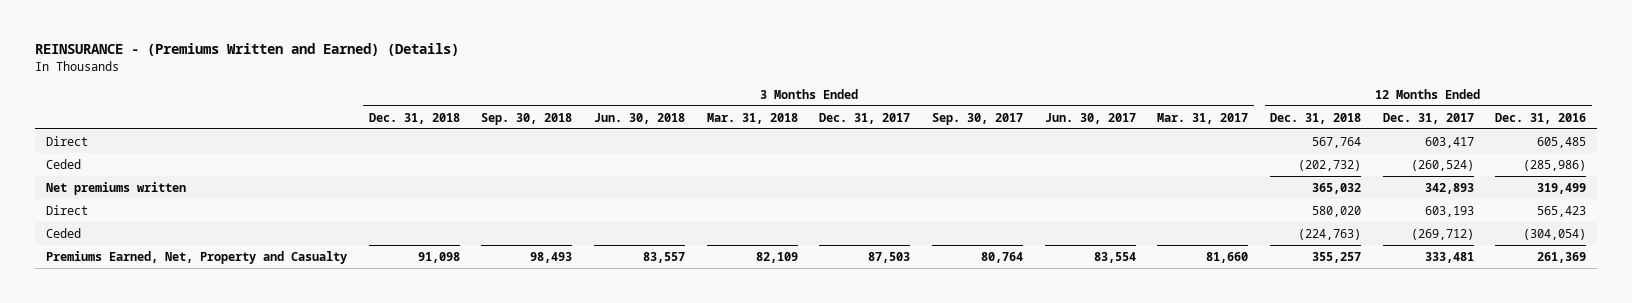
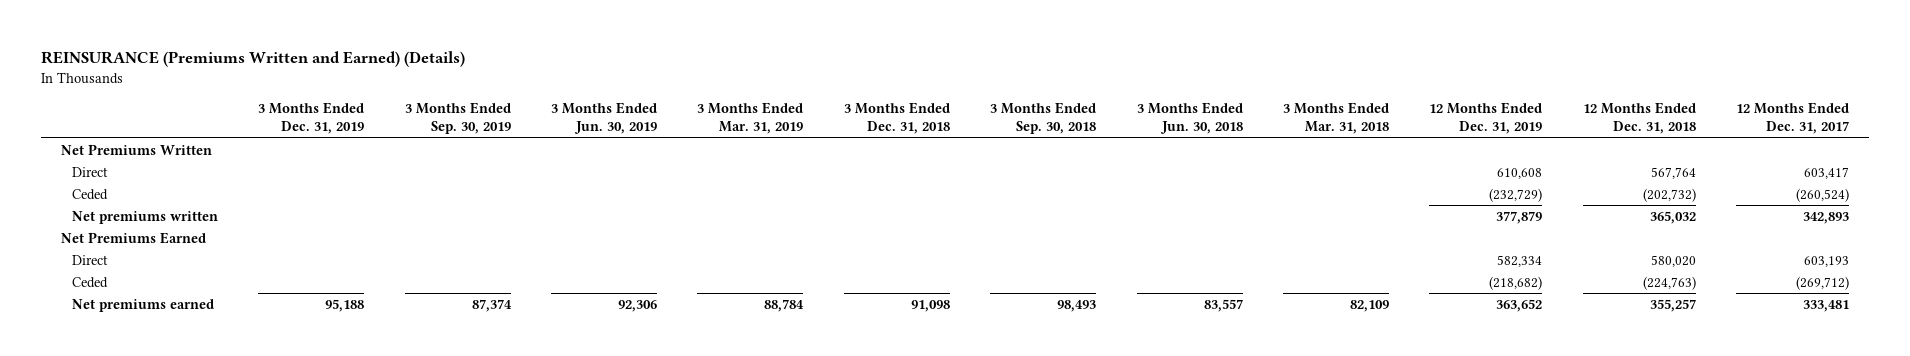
[35,43,460,57] REINSURANCE - (Premiums Written and Earned) (Details) -> [40,51,465,68] REINSURANCE (Premiums Written and Earned) (Details)
[819,112,911,124] Dec. 31, 2017 -> none
[932,112,1024,125] Sep. 30, 2017 -> none
[1044,112,1136,124] Jun. 30, 2017 -> none
[1157,112,1249,124] Mar. 31, 2017 -> none
[1495,112,1587,124] Dec. 31, 2016 -> none
none -> [258,101,365,135] 3 Months Ended Dec. 31, 2019
none -> [404,101,511,135] 3 Months Ended Sep. 30, 2019
none -> [550,101,657,135] 3 Months Ended Jun. 30, 2019
none -> [697,101,804,135] 3 Months Ended Mar. 31, 2019
none -> [1429,101,1543,135] 12 Months Ended Dec. 31, 2019
none -> [60,143,212,155] Net Premiums Written
none -> [60,231,206,244] Net Premiums Earned
[46,250,348,264] Premiums Earned, Net, Property and Casualty -> [71,298,214,312] Net premiums earned

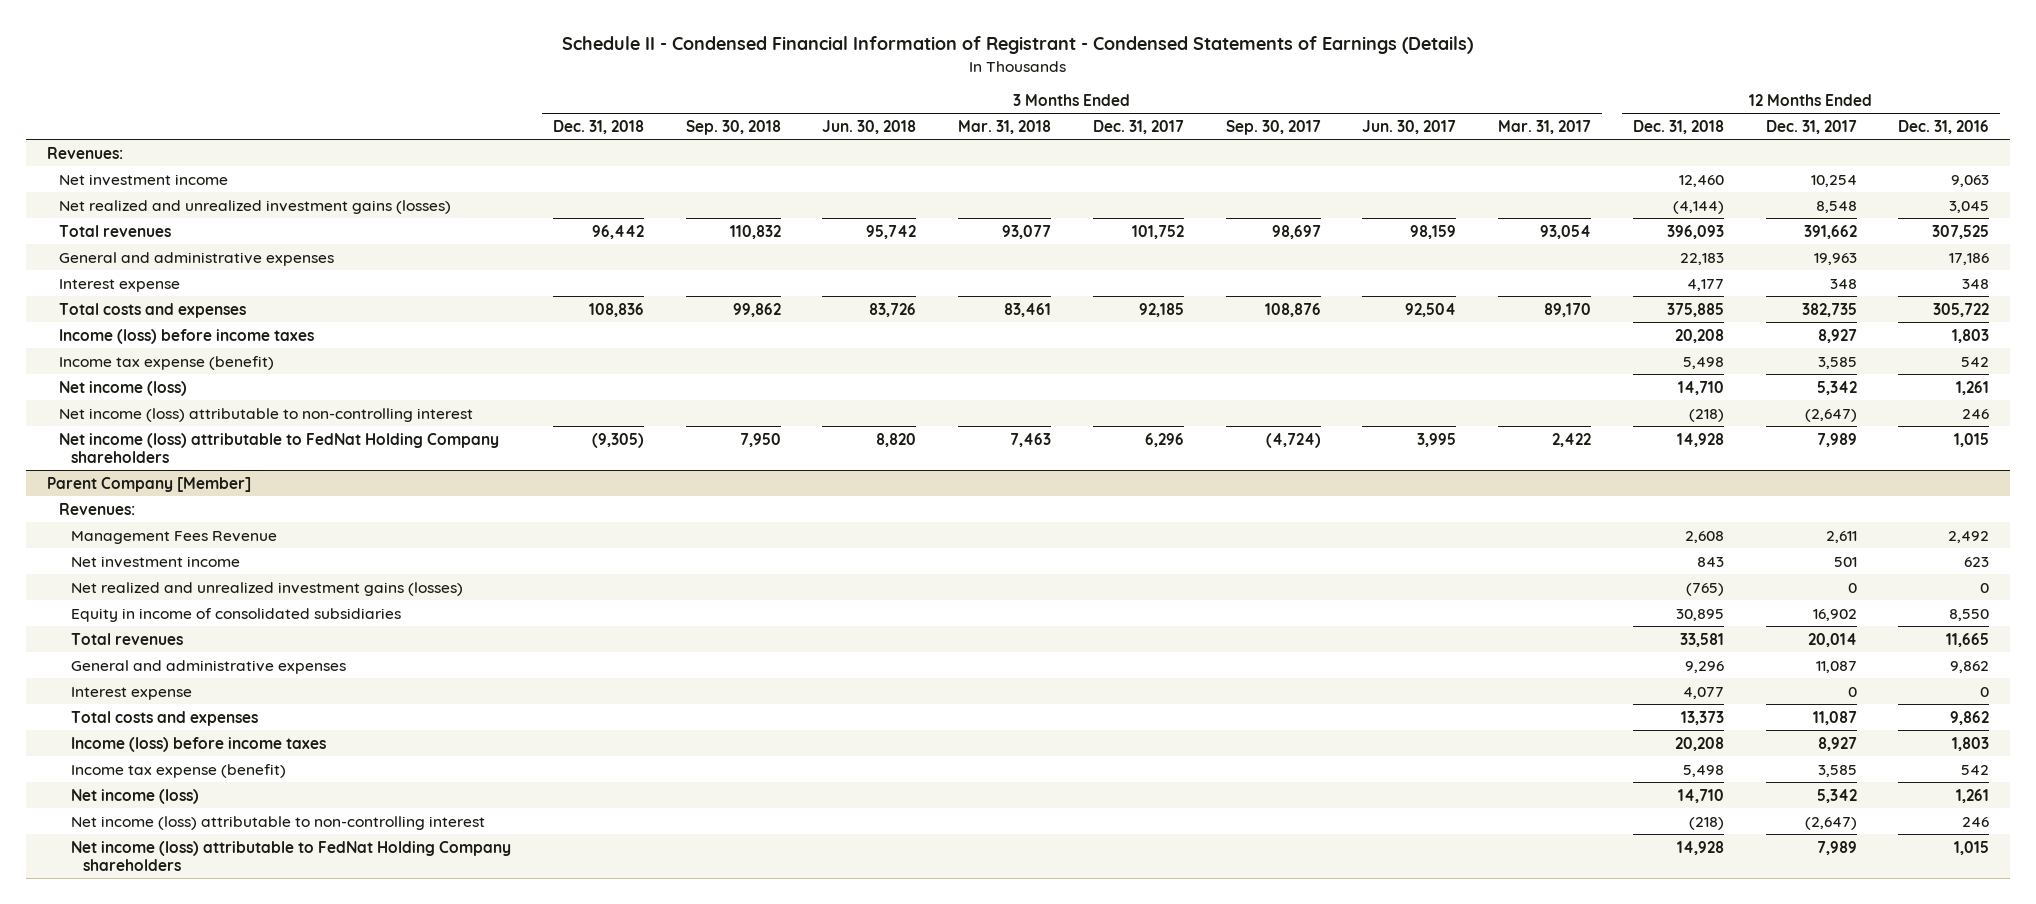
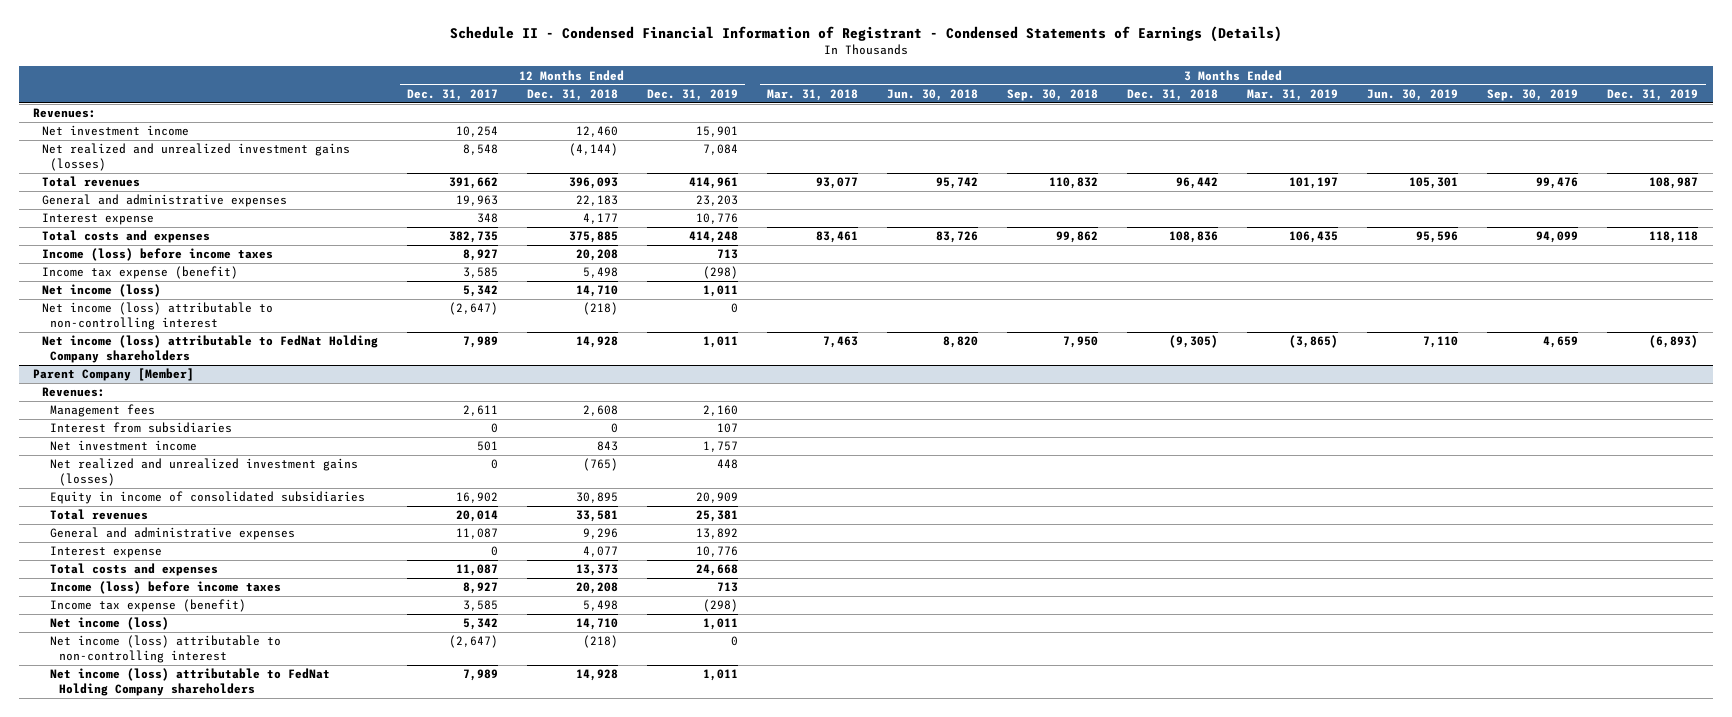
[1092,119,1184,134] Dec. 31, 2017 -> none
[1225,119,1321,135] Sep. 30, 2017 -> none
[1362,119,1457,134] Jun. 30, 2017 -> none
[1498,119,1592,134] Mar. 31, 2017 -> none
[1898,119,1990,134] Dec. 31, 2016 -> none
none -> [646,88,738,101] Dec. 31, 2019
none -> [1247,88,1339,101] Mar. 31, 2019
none -> [1367,88,1459,101] Jun. 30, 2019
none -> [1487,88,1579,101] Sep. 30, 2019
none -> [1607,88,1699,101] Dec. 31, 2019
[71,530,278,544] Management Fees Revenue -> [50,404,156,418] Management fees
none -> [50,422,233,434] Interest from subsidiaries

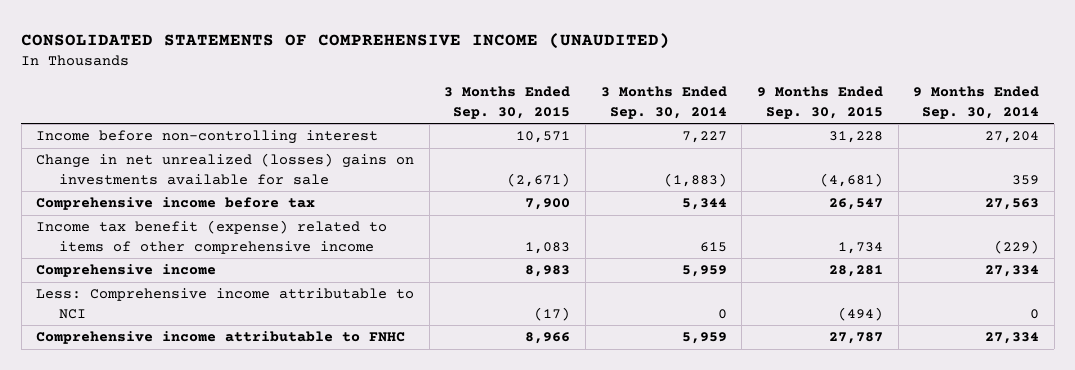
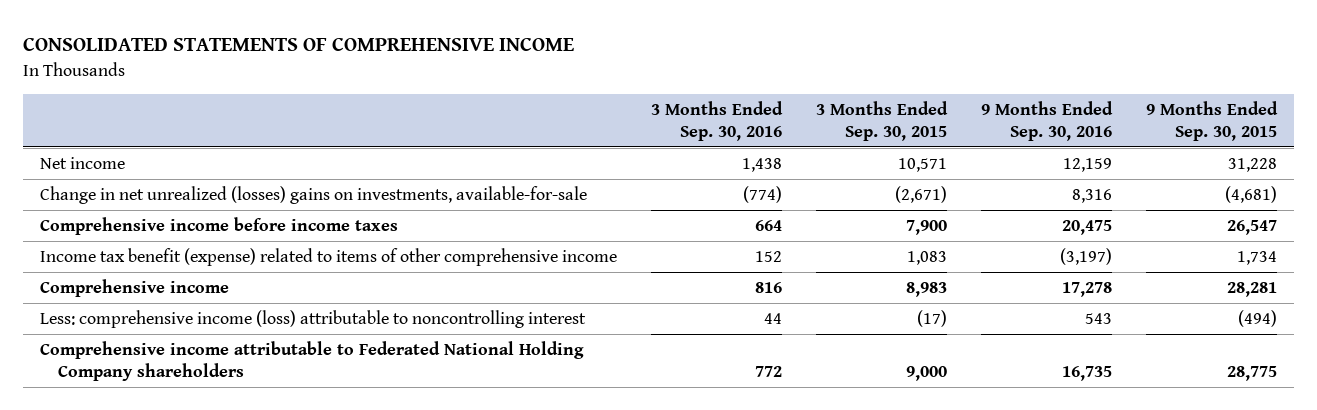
[21,32,671,49] CONSOLIDATED STATEMENTS OF COMPREHENSIVE INCOME (UNAUDITED) -> [22,38,574,52] CONSOLIDATED STATEMENTS OF COMPREHENSIVE INCOME
[600,86,727,119] 3 Months Ended Sep. 30, 2014 -> none
[913,86,1040,119] 9 Months Ended Sep. 30, 2014 -> none
none -> [650,100,783,142] 3 Months Ended Sep. 30, 2016
none -> [981,100,1114,142] 9 Months Ended Sep. 30, 2016
[36,130,379,145] Income before non-controlling interest -> [39,157,125,170] Net income
[36,153,415,185] Change in net unrealized (losses) gains on investments available for sale -> [39,186,587,205] Change in net unrealized (losses) gains on investments, available-for-sale
[36,197,316,211] Comprehensive income before tax -> [39,217,398,236] Comprehensive income before income taxes
[36,288,415,319] Less: Comprehensive income attributable to NCI -> [39,310,586,329] Less: comprehensive income (loss) attributable to noncontrolling interest
[36,331,406,345] Comprehensive income attributable to FNHC -> [39,341,584,382] Comprehensive income attributable to Federated National Holding Company shareholders
[525,332,571,345] 8,966 -> [905,366,947,382] 9,000
[828,332,883,345] 27,787 -> [1227,366,1278,382] 28,775

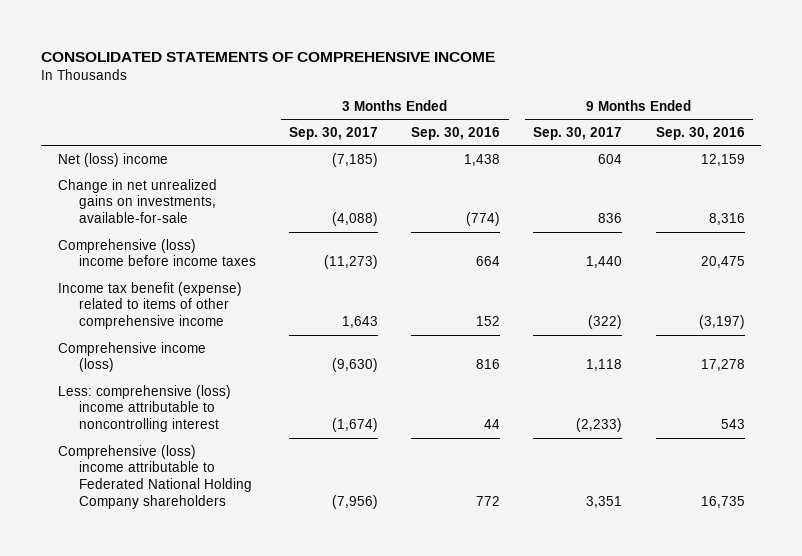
[815,100,948,142] 3 Months Ended Sep. 30, 2015 -> none
[1146,100,1279,142] 9 Months Ended Sep. 30, 2015 -> none
none -> [289,126,379,140] Sep. 30, 2017
none -> [533,126,623,140] Sep. 30, 2017
[39,157,125,170] Net income -> [57,152,168,167] Net (loss) income
[39,186,587,205] Change in net unrealized (losses) gains on investments, available-for-sale -> [57,178,217,224] Change in net unrealized gains on investments, available-for-sale
[39,217,398,236] Comprehensive income before income taxes -> [57,238,256,267] Comprehensive (loss) income before income taxes
[39,279,229,298] Comprehensive income -> [57,341,206,373] Comprehensive income (loss)
[39,310,586,329] Less: comprehensive income (loss) attributable to noncontrolling interest -> [57,384,231,433] Less: comprehensive (loss) income attributable to noncontrolling interest
[39,341,584,382] Comprehensive income attributable to Federated National Holding Company shareholders -> [57,444,252,510] Comprehensive (loss) income attributable to Federated National Holding Company shareholders

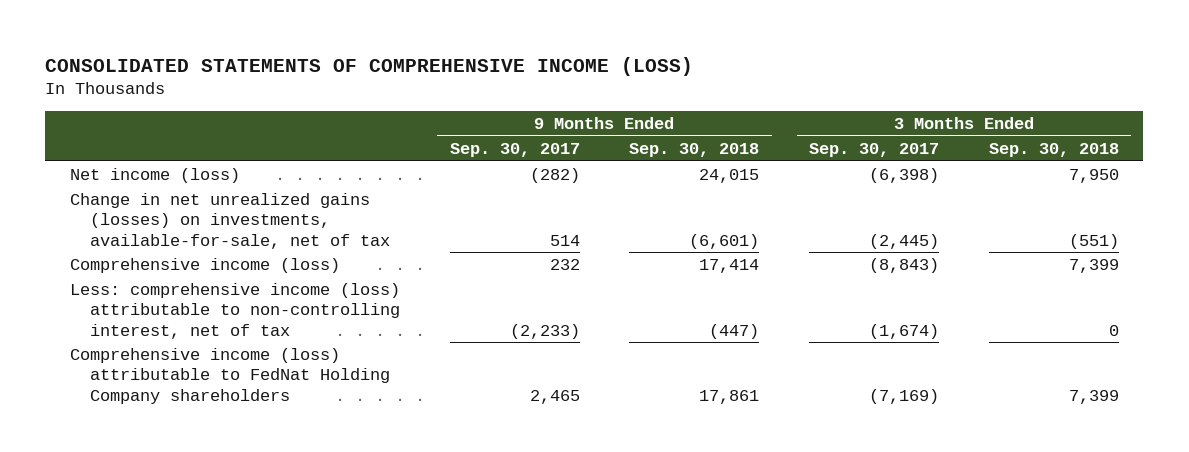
[41,52,496,63] CONSOLIDATED STATEMENTS OF COMPREHENSIVE INCOME -> [45,56,694,76] CONSOLIDATED STATEMENTS OF COMPREHENSIVE INCOME (LOSS)
[411,126,501,140] Sep. 30, 2016 -> none
[655,126,745,140] Sep. 30, 2016 -> none
none -> [629,142,760,157] Sep. 30, 2018
none -> [988,142,1119,157] Sep. 30, 2018
[57,238,256,267] Comprehensive (loss) income before income taxes -> none
[57,281,242,330] Income tax benefit (expense) related to items of other comprehensive income -> none
[57,152,168,167] Net (loss) income -> [70,167,241,183] Net income (loss)
[332,152,379,167] (7,185) -> [868,167,939,183] (6,398)
[598,153,623,164] 604 -> [529,167,580,183] (282)
[57,178,217,224] Change in net unrealized gains on investments, available-for-sale -> [70,192,391,249] Change in net unrealized gains (losses) on investments, available-for-sale, net of tax
[332,212,379,227] (4,088) -> [868,233,939,249] (2,445)
[598,213,623,224] 836 -> [549,234,580,246] 514
[332,358,379,373] (9,630) -> [868,257,939,273] (8,843)
[586,359,623,372] 1,118 -> [549,258,580,270] 232
[57,384,231,433] Less: comprehensive (loss) income attributable to noncontrolling interest -> [70,282,401,339] Less: comprehensive income (loss) attributable to non-controlling interest, net of tax
[57,444,252,510] Comprehensive (loss) income attributable to Federated National Holding Company shareholders -> [70,347,391,404] Comprehensive income (loss) attributable to FedNat Holding Company shareholders
[332,495,379,510] (7,956) -> [868,388,939,404] (7,169)
[586,496,623,509] 3,351 -> [529,389,580,404] 2,465

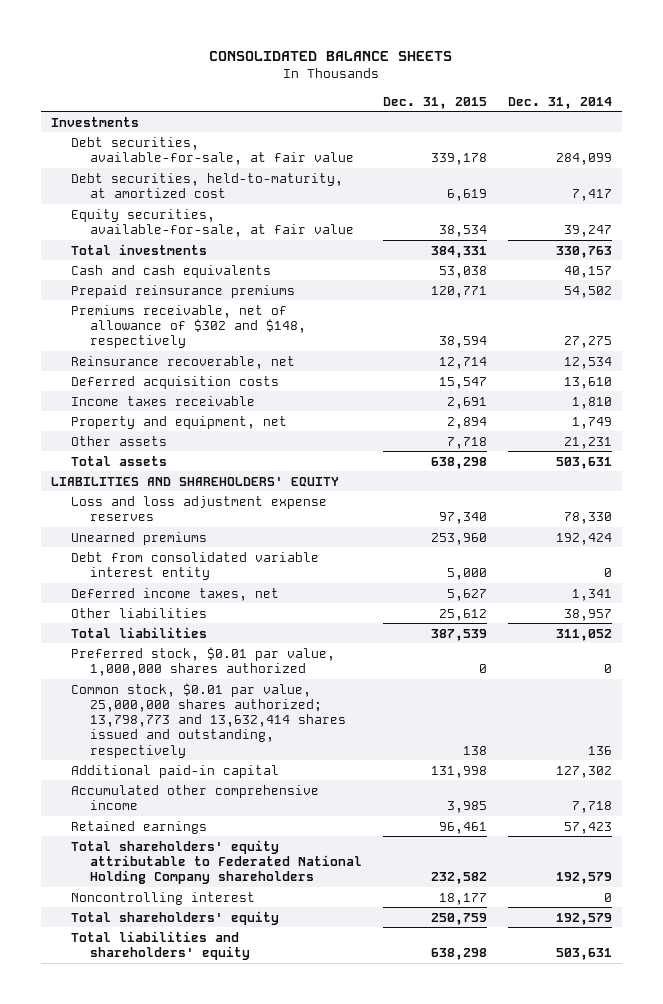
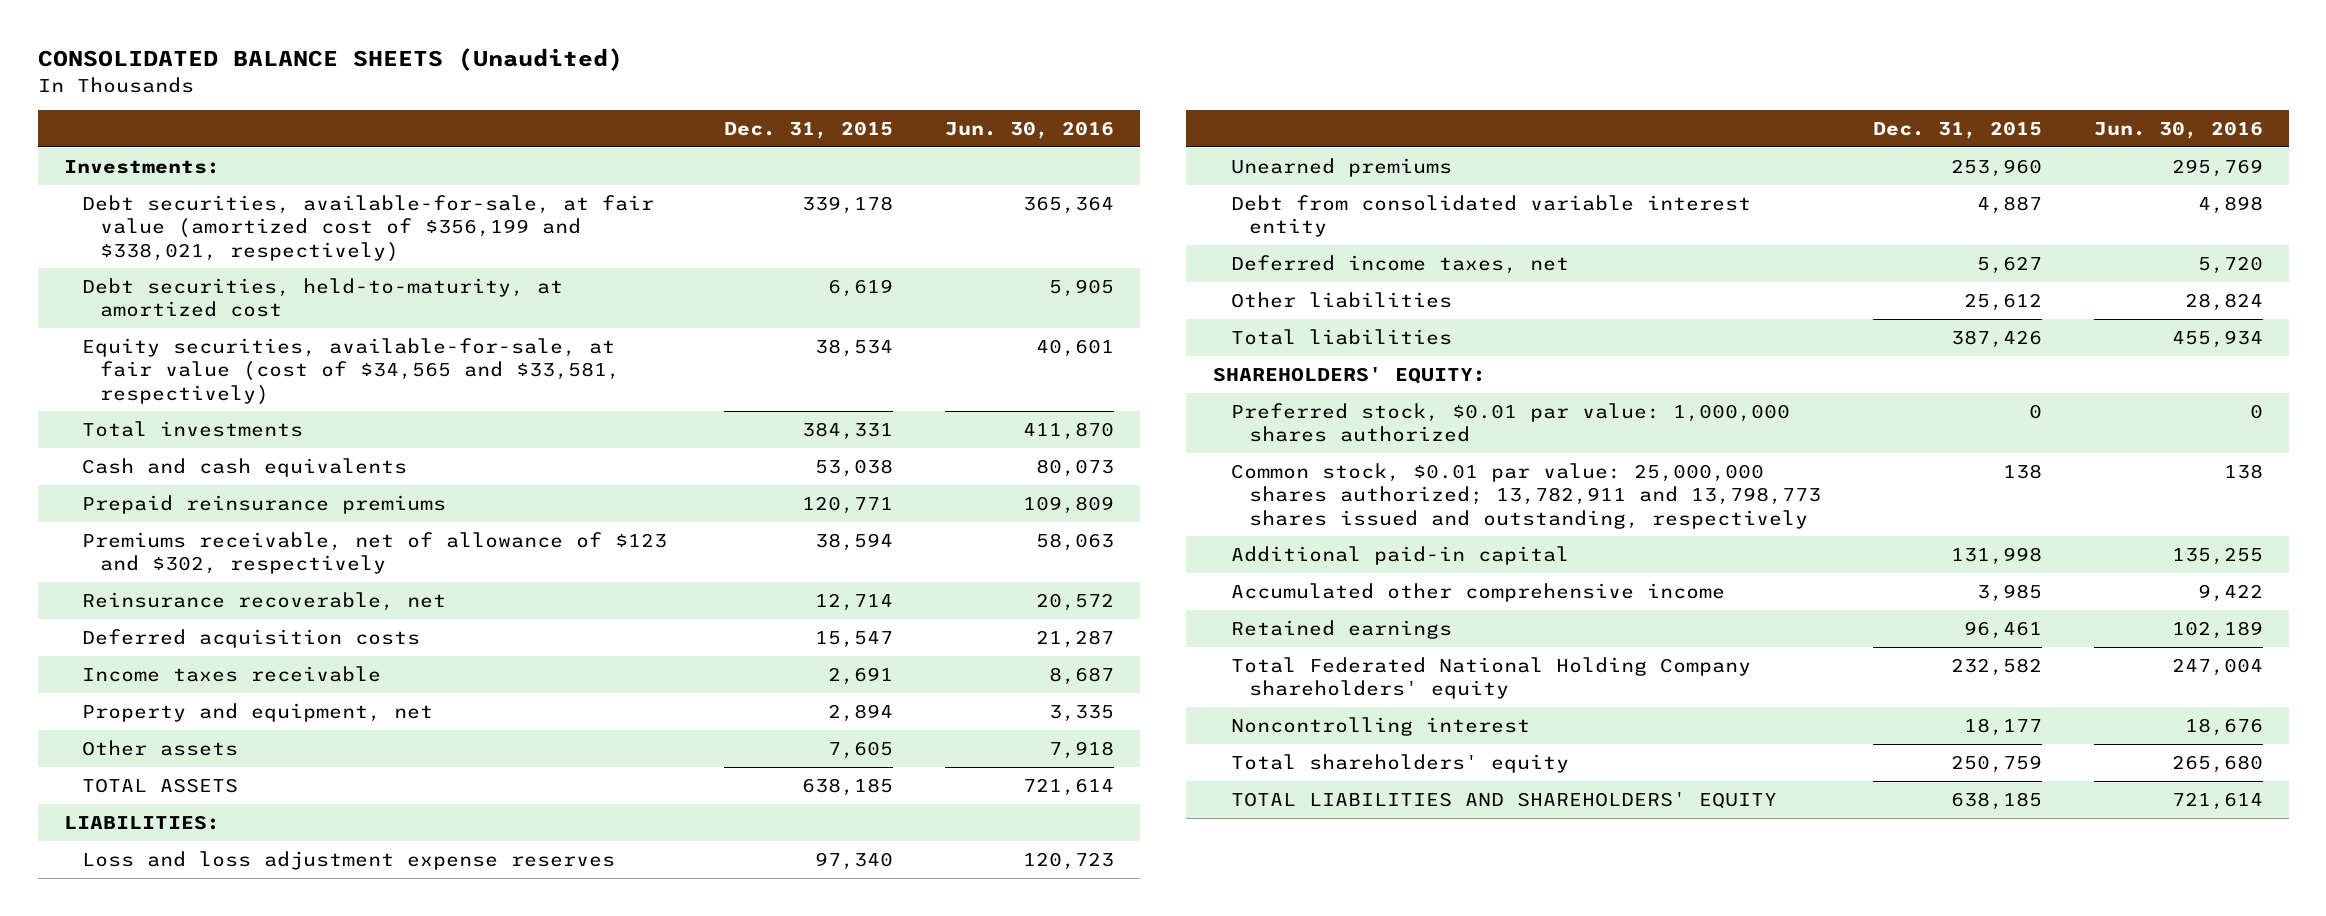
[209,50,453,61] CONSOLIDATED BALANCE SHEETS -> [37,48,623,72] CONSOLIDATED BALANCE SHEETS (Unaudited)
[507,96,612,109] Dec. 31, 2014 -> none
none -> [944,121,1114,140] Jun. 30, 2016
[51,116,140,127] Investments -> [63,159,220,174] Investments:
[70,136,355,165] Debt securities, available-for-sale, at fair value -> [81,194,654,262] Debt securities, available-for-sale, at fair value (amortized cost of $356,199 and $338,021, respectively)
[70,208,355,237] Equity securities, available-for-sale, at fair value -> [81,337,620,405] Equity securities, available-for-sale, at fair value (cost of $34,565 and $33,581, respectively)
[70,304,307,349] Premiums receivable, net of allowance of $302 and $148, respectively -> [81,531,667,575] Premiums receivable, net of allowance of $123 and $302, respectively
[51,476,340,487] LIABILITIES AND SHAREHOLDERS' EQUITY -> none
[447,436,488,449] 7,718 -> [827,740,893,759] 7,605
[70,455,167,466] Total assets -> [81,777,238,793] TOTAL ASSETS
[431,456,488,469] 638,298 -> [801,777,893,796] 638,185
none -> [63,814,220,830] LIABILITIES:
[447,567,488,580] 5,000 -> [1976,195,2042,214] 4,887
[431,628,488,641] 387,539 -> [1950,329,2042,348] 387,426
none -> [1212,366,1486,384] SHAREHOLDERS' EQUITY:
[70,646,335,676] Preferred stock, $0.01 par value, 1,000,000 shares authorized -> [1230,402,1790,443] Preferred stock, $0.01 par value: 1,000,000 shares authorized
[70,682,347,758] Common stock, $0.01 par value, 25,000,000 shares authorized; 13,798,773 and 13,632,414 shares issued and outstanding, respectively -> [1230,462,1821,529] Common stock, $0.01 par value: 25,000,000 shares authorized; 13,782,911 and 13,798,773 shares issued and outstanding, respectively
[70,839,363,885] Total shareholders' equity attributable to Federated National Holding Company shareholders -> [1230,656,1751,700] Total Federated National Holding Company shareholders' equity
[70,930,251,960] Total liabilities and shareholders' equity -> [1230,791,1777,809] TOTAL LIABILITIES AND SHAREHOLDERS' EQUITY
[431,947,488,960] 638,298 -> [1950,791,2042,810] 638,185

